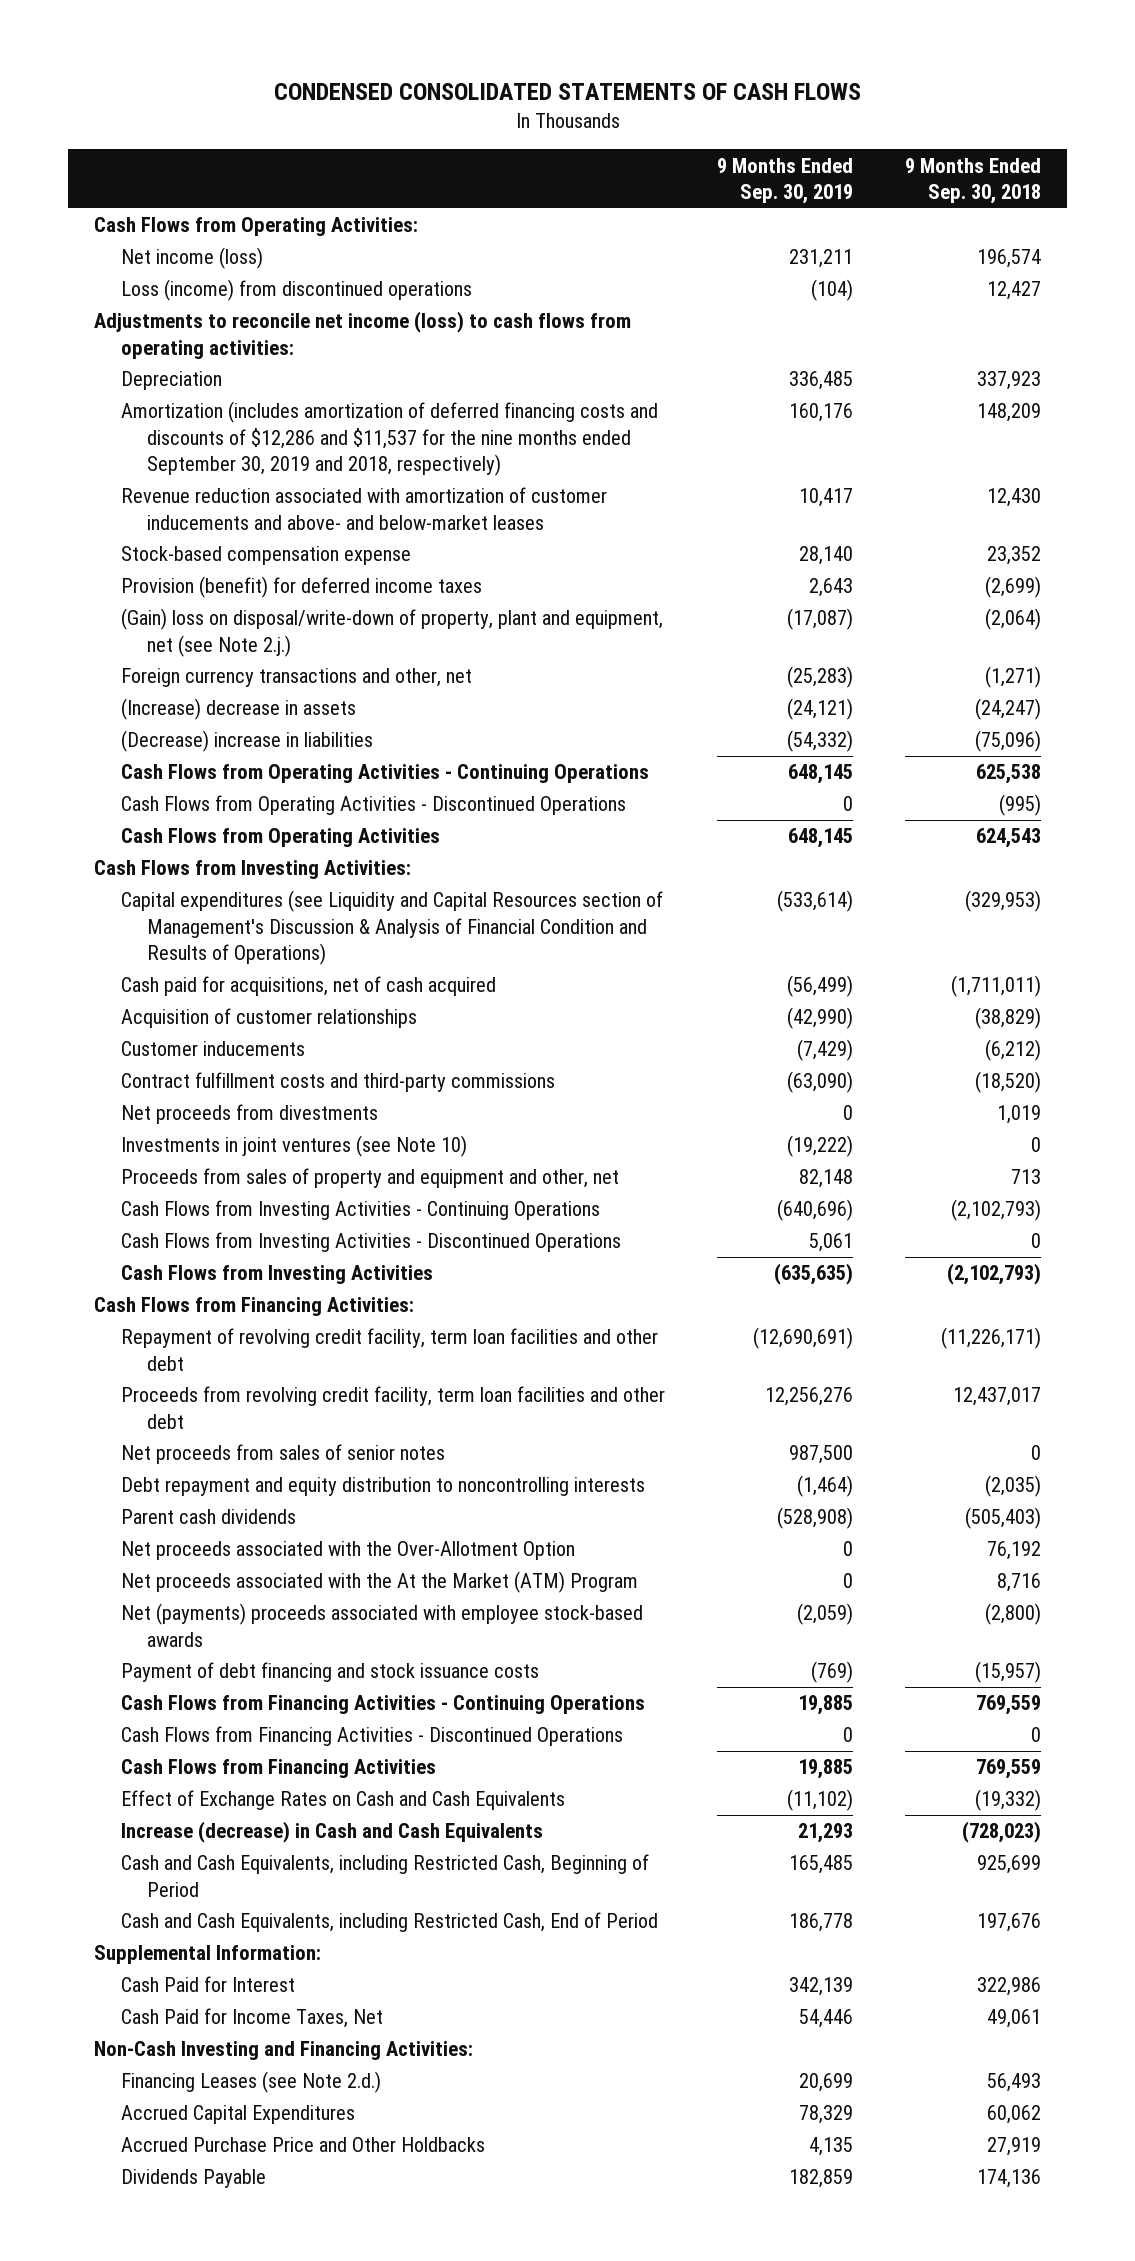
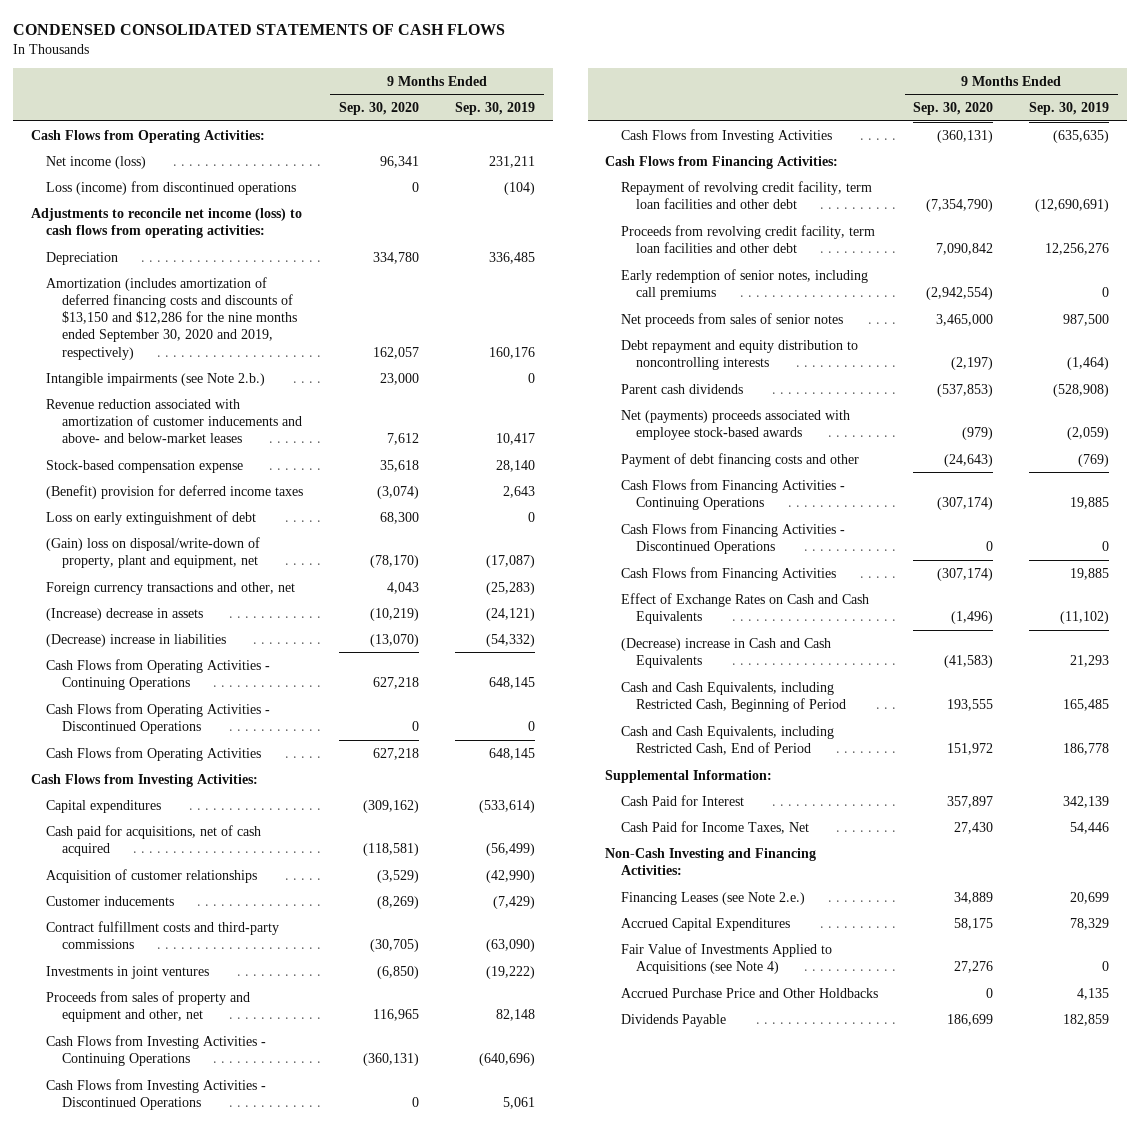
[905,157,1042,204] 9 Months Ended Sep. 30, 2018 -> none
none -> [339,102,420,116] Sep. 30, 2020
[120,401,658,476] Amortization (includes amortization of deferred financing costs and discounts of $12,286 and $11,537 for the nine months ended September 30, 2019 and 2018, respectively) -> [46,276,297,360] Amortization (includes amortization of deferred financing costs and discounts of $13,150 and $12,286 for the nine months ended September 30, 2020 and 2019, respectively)
none -> [46,372,266,386] Intangible impairments (see Note 2.b.)
[120,576,482,599] Provision (benefit) for deferred income taxes -> [46,484,304,499] (Benefit) provision for deferred income taxes
none -> [46,510,257,525] Loss on early extinguishment of debt
[120,608,663,657] (Gain) loss on disposal/write-down of property, plant and equipment, net (see Note 2.j.) -> [46,536,261,569] (Gain) loss on disposal/write-down of property, plant and equipment, net
[120,890,663,965] Capital expenditures (see Liquidity and Capital Resources section of Management's Discussion & Analysis of Financial Condition and Results of Operations) -> [46,799,162,813] Capital expenditures
[120,1104,378,1125] Net proceeds from divestments -> none
[120,1135,467,1158] Investments in joint ventures (see Note 10) -> [46,965,210,979] Investments in joint ventures
none -> [620,268,868,301] Early redemption of senior notes, including call premiums
[120,1541,575,1561] Net proceeds associated with the Over-Allotment Option -> none
[120,1571,638,1594] Net proceeds associated with the At the Market (ATM) Program -> none
[120,1662,539,1683] Payment of debt financing and stock issuance costs -> [620,452,859,467] Payment of debt financing costs and other
[120,1821,543,1844] Increase (decrease) in Cash and Cash Equivalents -> [620,637,831,669] (Decrease) increase in Cash and Cash Equivalents
[120,2071,381,2094] Financing Leases (see Note 2.d.) -> [620,891,805,905] Financing Leases (see Note 2.e.)
none -> [620,942,832,975] Fair Value of Investments Applied to Acquisitions (see Note 4)

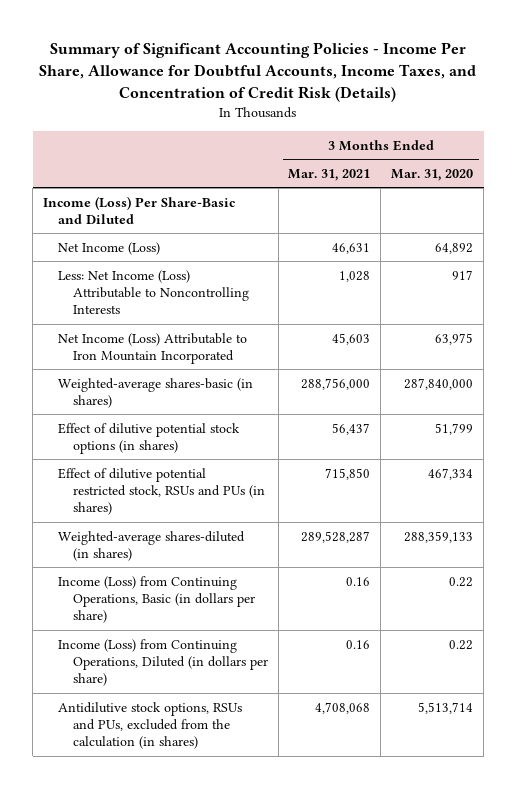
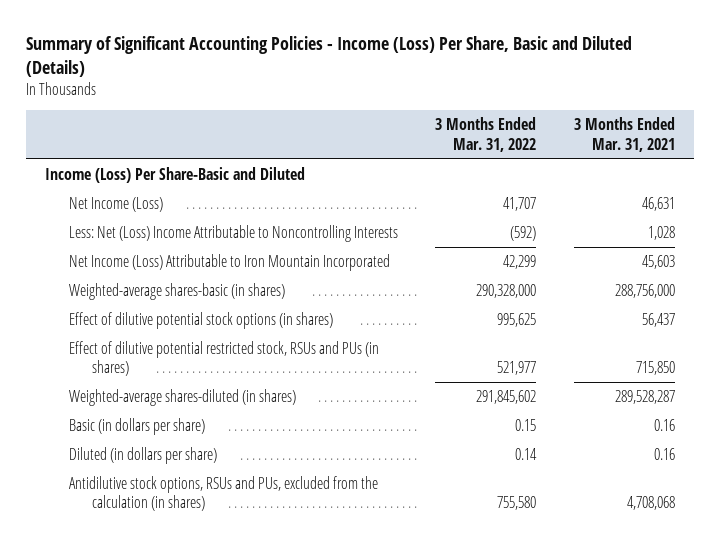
[39,42,477,103] Summary of Significant Accounting Policies - Income Per Share, Allowance for Doubtful Accounts, Income Taxes, and Concentration of Credit Risk (Details) -> [26,36,633,78] Summary of Significant Accounting Policies - Income (Loss) Per Share, Basic and Diluted (Details)
[391,168,474,181] Mar. 31, 2020 -> none
none -> [435,117,537,152] 3 Months Ended Mar. 31, 2022
[57,269,249,315] Less: Net Income (Loss) Attributable to Noncontrolling Interests -> [68,224,398,242] Less: Net (Loss) Income Attributable to Noncontrolling Interests
[57,575,255,624] Income (Loss) from Continuing Operations, Basic (in dollars per share) -> [68,417,205,435] Basic (in dollars per share)
[57,638,268,687] Income (Loss) from Continuing Operations, Diluted (in dollars per share) -> [68,446,217,464] Diluted (in dollars per share)

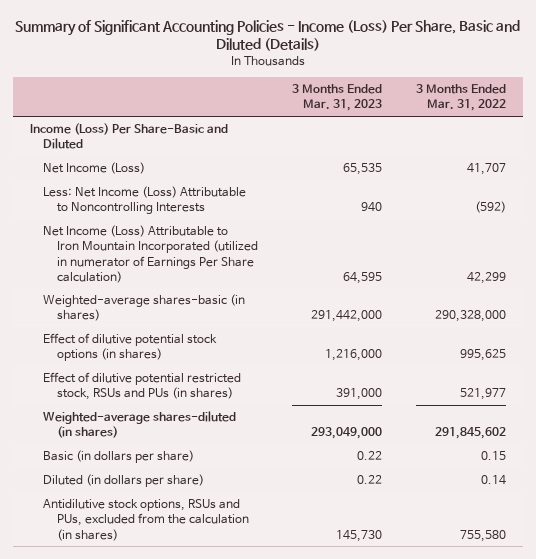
[574,117,676,152] 3 Months Ended Mar. 31, 2021 -> none
none -> [291,84,382,112] 3 Months Ended Mar. 31, 2023
[68,224,398,242] Less: Net (Loss) Income Attributable to Noncontrolling Interests -> [43,186,247,215] Less: Net Income (Loss) Attributable to Noncontrolling Interests
[68,253,390,271] Net Income (Loss) Attributable to Iron Mountain Incorporated -> [43,225,258,283] Net Income (Loss) Attributable to Iron Mountain Incorporated (utilized in numerator of Earnings Per Share calculation)

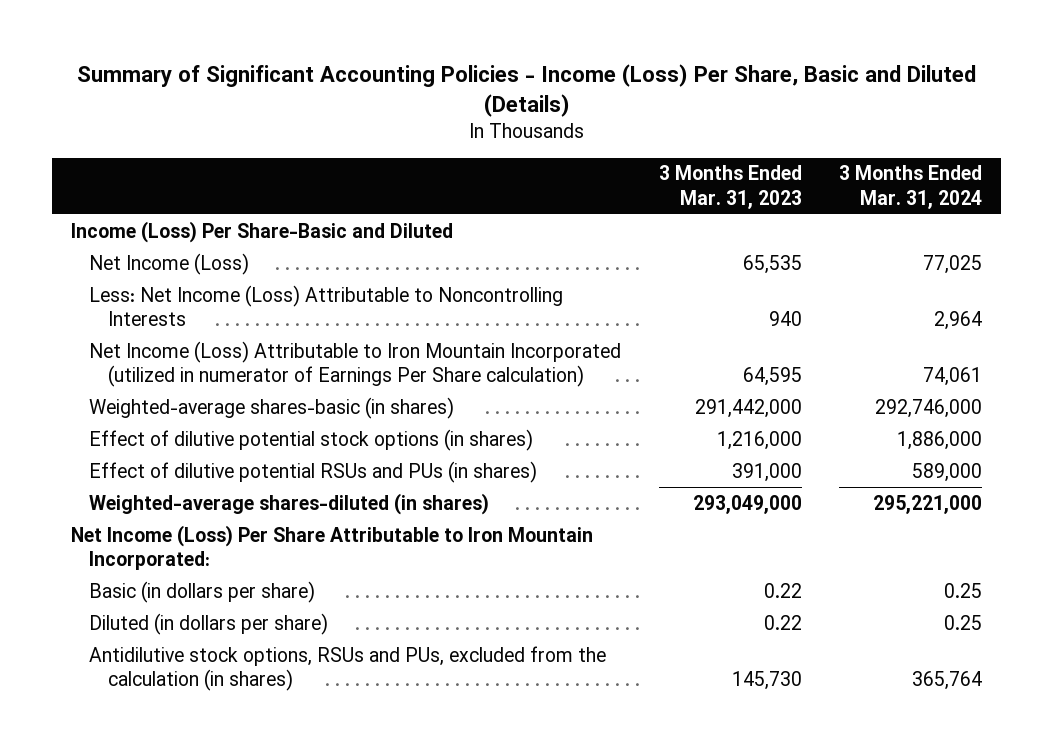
[415,84,506,112] 3 Months Ended Mar. 31, 2022 -> none
none -> [839,165,983,209] 3 Months Ended Mar. 31, 2024
[43,372,242,401] Effect of dilutive potential restricted stock, RSUs and PUs (in shares) -> [89,460,538,483] Effect of dilutive potential RSUs and PUs (in shares)
none -> [70,524,593,571] Net Income (Loss) Per Share Attributable to Iron Mountain Incorporated:

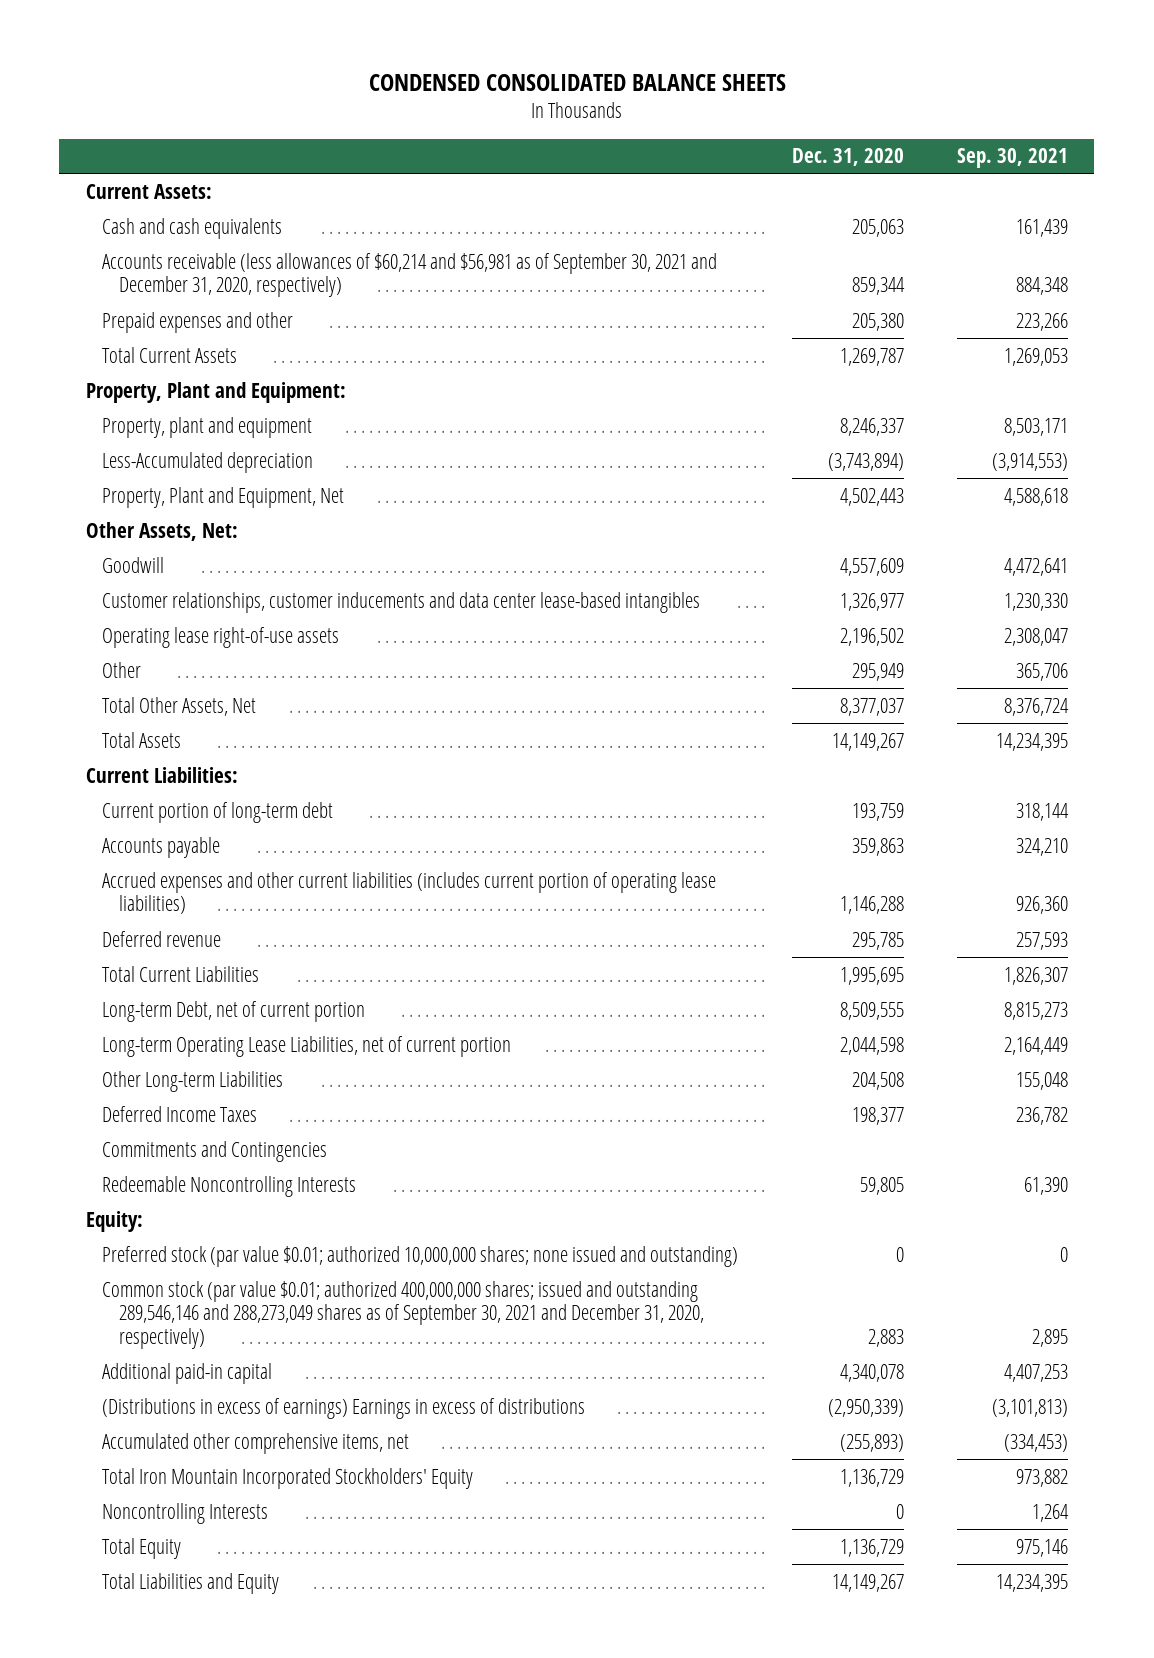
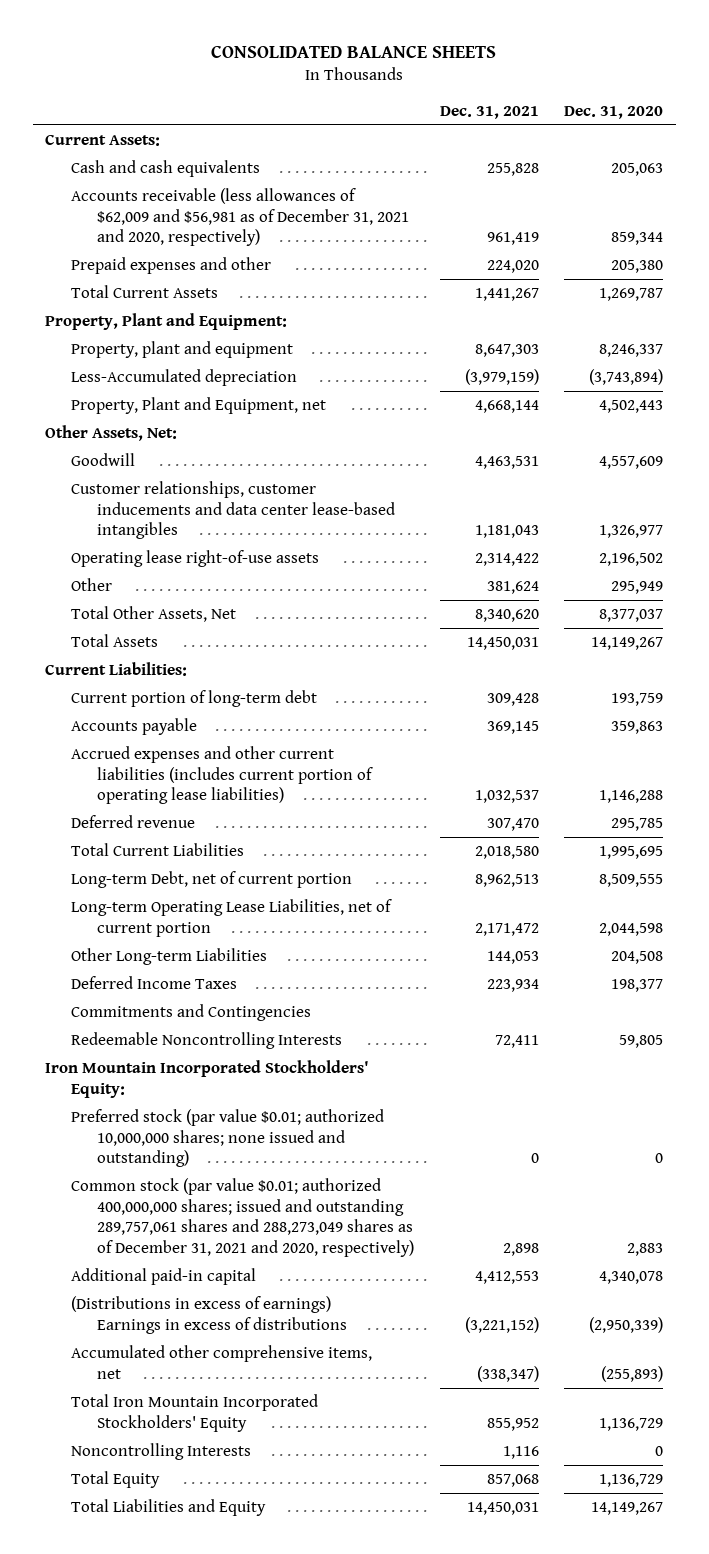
[368,73,786,91] CONDENSED CONSOLIDATED BALANCE SHEETS -> [211,45,497,59] CONSOLIDATED BALANCE SHEETS
[956,148,1068,169] Sep. 30, 2021 -> none
none -> [439,105,539,119] Dec. 31, 2021
[102,252,718,298] Accounts receivable (less allowances of $60,214 and $56,981 as of September 30, 2021 and December 31, 2020, respectively) -> [71,188,409,247] Accounts receivable (less allowances of $62,009 and $56,981 as of December 31, 2021 and 2020, respectively)
[102,486,345,508] Property, Plant and Equipment, Net -> [71,397,327,415] Property, Plant and Equipment, net
[85,1210,143,1232] Equity: -> none
none -> [45,1060,370,1098] Iron Mountain Incorporated Stockholders' Equity:
[102,1280,705,1350] Common stock (par value $0.01; authorized 400,000,000 shares; issued and outstanding 289,546,146 and 288,273,049 shares as of September 30, 2021 and December 31, 2020, respectively) -> [71,1178,414,1257] Common stock (par value $0.01; authorized 400,000,000 shares; issued and outstanding 289,757,061 shares and 288,273,049 shares as of December 31, 2021 and 2020, respectively)

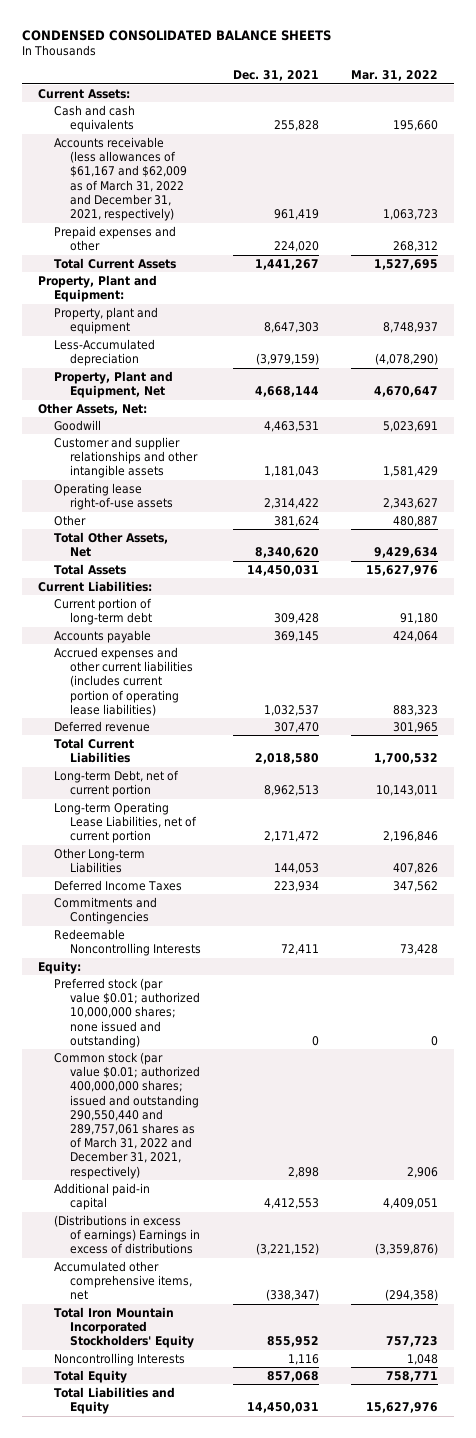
[211,45,497,59] CONSOLIDATED BALANCE SHEETS -> [22,29,332,41] CONDENSED CONSOLIDATED BALANCE SHEETS
[564,105,664,119] Dec. 31, 2020 -> none
none -> [350,70,438,82] Mar. 31, 2022
[71,188,409,247] Accounts receivable (less allowances of $62,009 and $56,981 as of December 31, 2021 and 2020, respectively) -> [54,136,188,222] Accounts receivable (less allowances of $61,167 and $62,009 as of March 31, 2022 and December 31, 2021, respectively)
[71,397,327,415] Property, Plant and Equipment, net -> [54,370,174,399] Property, Plant and Equipment, Net
[71,481,395,540] Customer relationships, customer inducements and data center lease-based intangibles -> [54,436,199,479] Customer and supplier relationships and other intangible assets
[45,1060,370,1098] Iron Mountain Incorporated Stockholders' Equity: -> none
none -> [38,960,82,974] Equity:
[71,1178,414,1257] Common stock (par value $0.01; authorized 400,000,000 shares; issued and outstanding 289,757,061 shares and 288,273,049 shares as of December 31, 2021 and 2020, respectively) -> [54,1051,201,1179] Common stock (par value $0.01; authorized 400,000,000 shares; issued and outstanding 290,550,440 and 289,757,061 shares as of March 31, 2022 and December 31, 2021, respectively)

